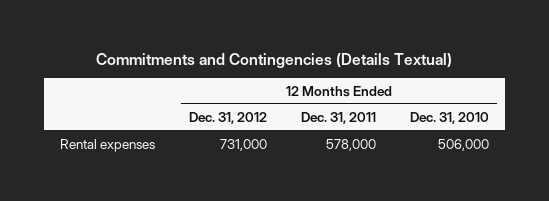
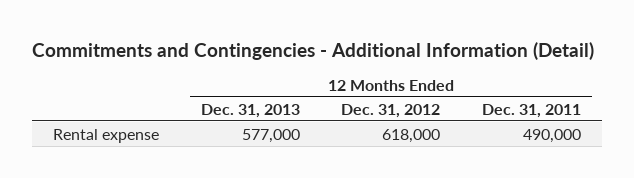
[96,52,453,68] Commitments and Contingencies (Details Textual) -> [31,41,594,60] Commitments and Contingencies - Additional Information (Detail)
[409,111,489,124] Dec. 31, 2010 -> none
none -> [200,103,300,118] Dec. 31, 2013
[60,138,156,152] Rental expenses -> [52,128,159,143] Rental expense
[220,138,268,151] 731,000 -> [382,128,441,143] 618,000
[325,138,376,151] 578,000 -> [523,128,582,143] 490,000

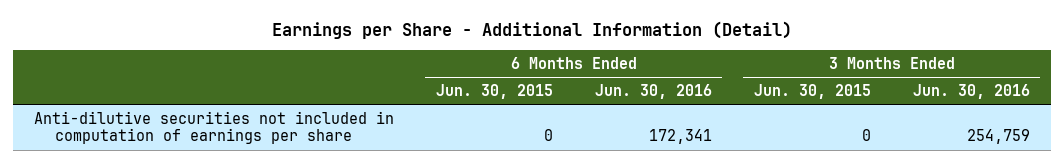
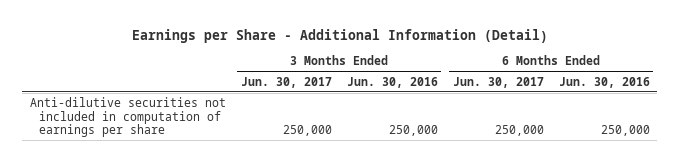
[435,84,553,100] Jun. 30, 2015 -> none
[753,84,871,100] Jun. 30, 2015 -> none
none -> [240,76,332,88] Jun. 30, 2017
none -> [452,76,544,88] Jun. 30, 2017
[648,129,712,145] 172,341 -> [600,124,650,136] 250,000
[966,129,1030,145] 254,759 -> [388,124,438,136] 250,000

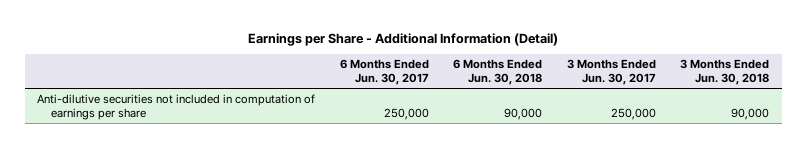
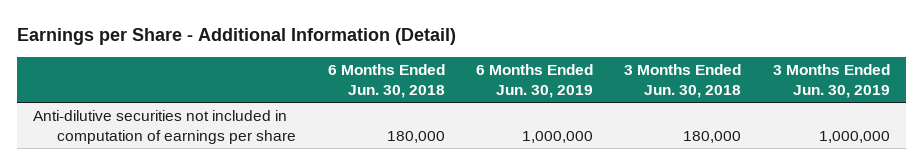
[339,59,429,86] 6 Months Ended Jun. 30, 2017 -> none
[566,59,656,86] 3 Months Ended Jun. 30, 2017 -> none
none -> [476,63,594,98] 6 Months Ended Jun. 30, 2019
none -> [772,63,890,98] 3 Months Ended Jun. 30, 2019
[504,108,543,121] 90,000 -> [386,130,445,143] 180,000
[731,108,770,121] 90,000 -> [683,130,742,143] 180,000

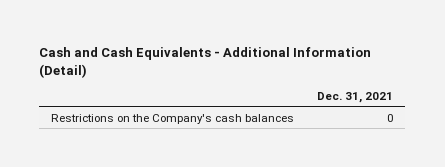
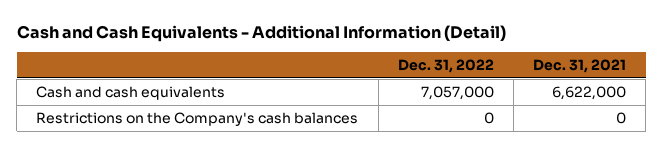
none -> [397,58,494,73] Dec. 31, 2022
none -> [36,86,226,101] Cash and cash equivalents

